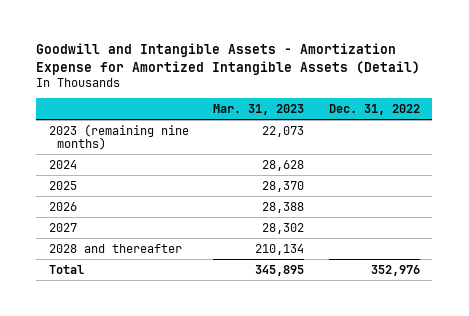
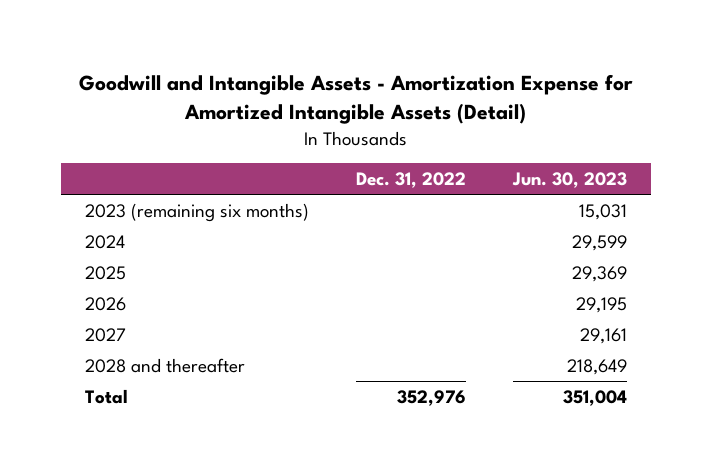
[213,103,305,115] Mar. 31, 2023 -> none
none -> [512,172,628,189] Jun. 30, 2023
[48,123,189,150] 2023 (remaining nine months) -> [84,202,309,222] 2023 (remaining six months)

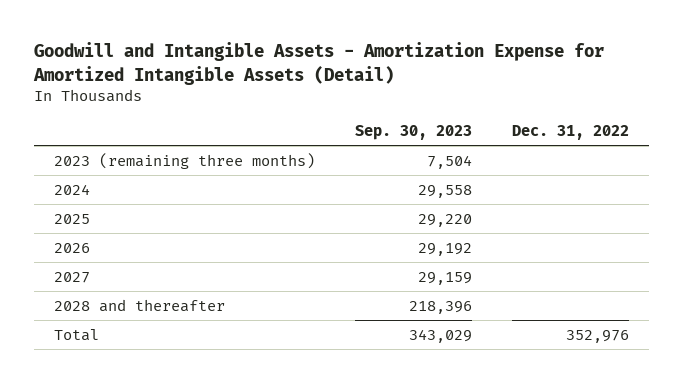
[512,172,628,189] Jun. 30, 2023 -> none
none -> [355,124,473,140] Sep. 30, 2023
[84,202,309,222] 2023 (remaining six months) -> [54,152,316,169] 2023 (remaining three months)

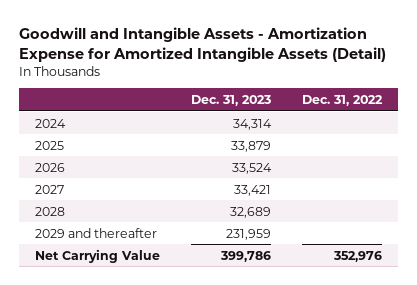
[355,124,473,140] Sep. 30, 2023 -> none
none -> [191,94,272,106] Dec. 31, 2023
[54,152,316,169] 2023 (remaining three months) -> none
none -> [35,206,66,216] 2028
[54,298,226,312] 2028 and thereafter -> [35,227,158,238] 2029 and thereafter
[54,328,100,341] Total -> [35,248,161,263] Net Carrying Value

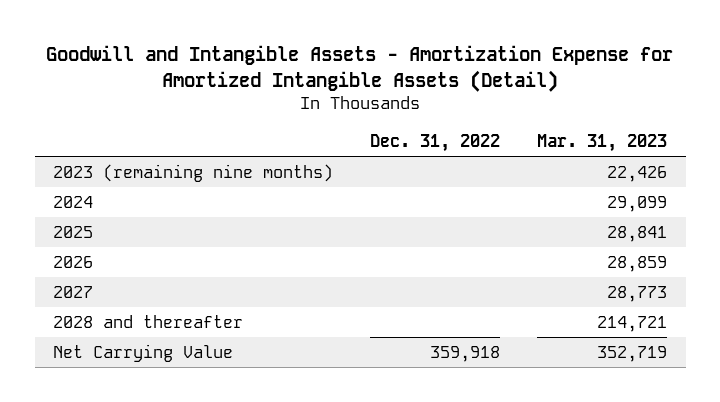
[191,94,272,106] Dec. 31, 2023 -> none
none -> [537,133,668,152] Mar. 31, 2023
none -> [53,163,334,182] 2023 (remaining nine months)
[35,206,66,216] 2028 -> none
[35,227,158,238] 2029 and thereafter -> [53,314,244,328] 2028 and thereafter
[333,250,383,262] 352,976 -> [430,345,501,362] 359,918

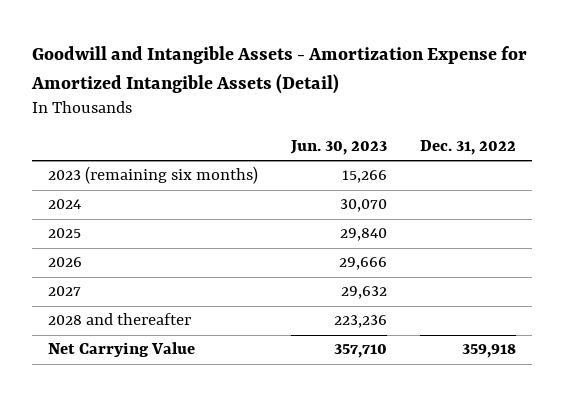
[537,133,668,152] Mar. 31, 2023 -> none
none -> [290,140,388,156] Jun. 30, 2023
[53,163,334,182] 2023 (remaining nine months) -> [48,166,259,185] 2023 (remaining six months)

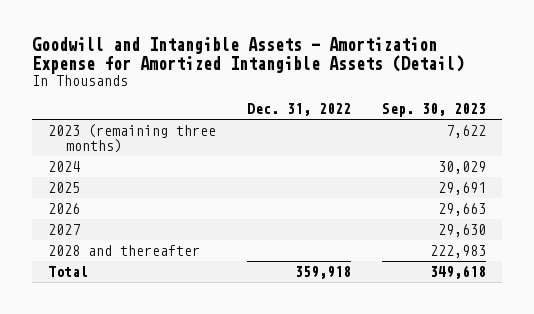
[290,140,388,156] Jun. 30, 2023 -> none
none -> [382,103,487,118] Sep. 30, 2023
[48,166,259,185] 2023 (remaining six months) -> [47,124,216,154] 2023 (remaining three months)
[48,342,196,358] Net Carrying Value -> [47,266,88,278] Total

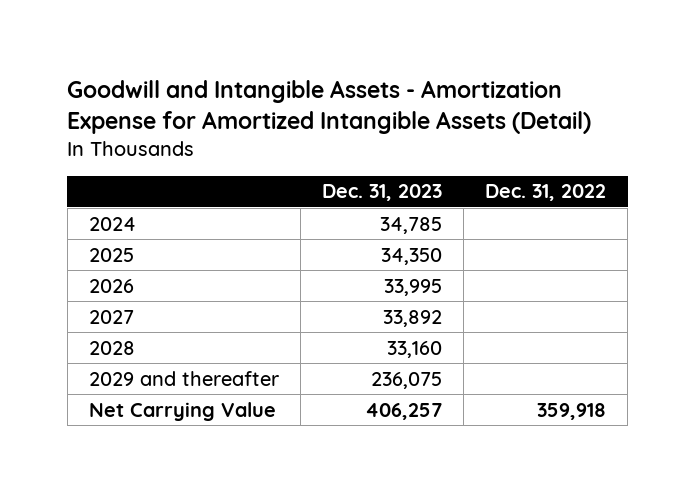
[382,103,487,118] Sep. 30, 2023 -> none
none -> [321,184,442,202] Dec. 31, 2023
[47,124,216,154] 2023 (remaining three months) -> none
none -> [88,340,135,355] 2028
[47,245,200,257] 2028 and thereafter -> [88,370,279,386] 2029 and thereafter
[47,266,88,278] Total -> [88,401,276,421] Net Carrying Value

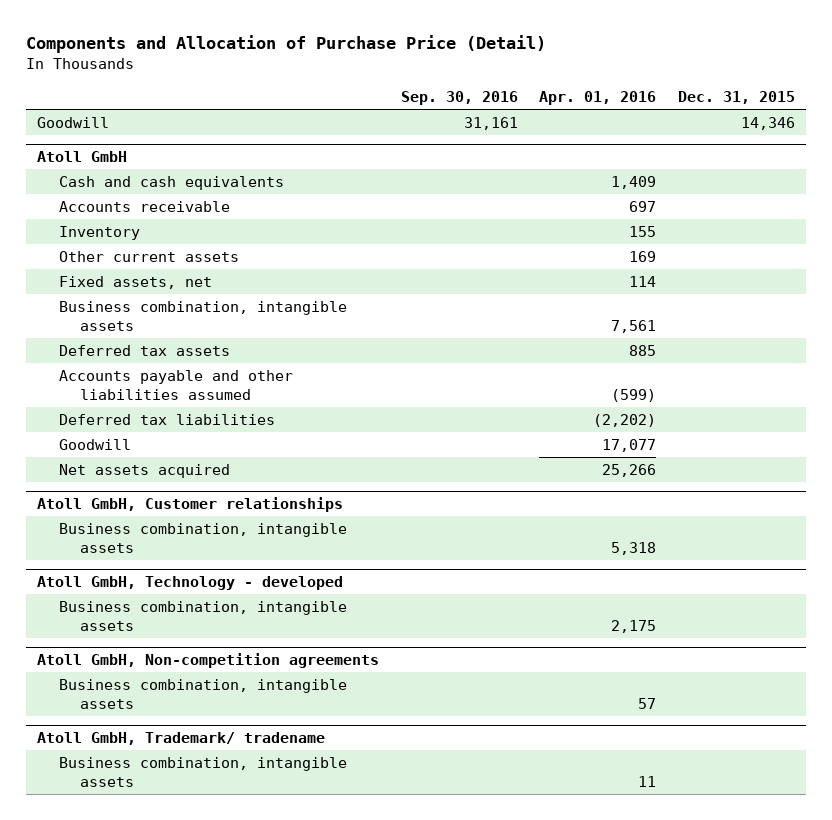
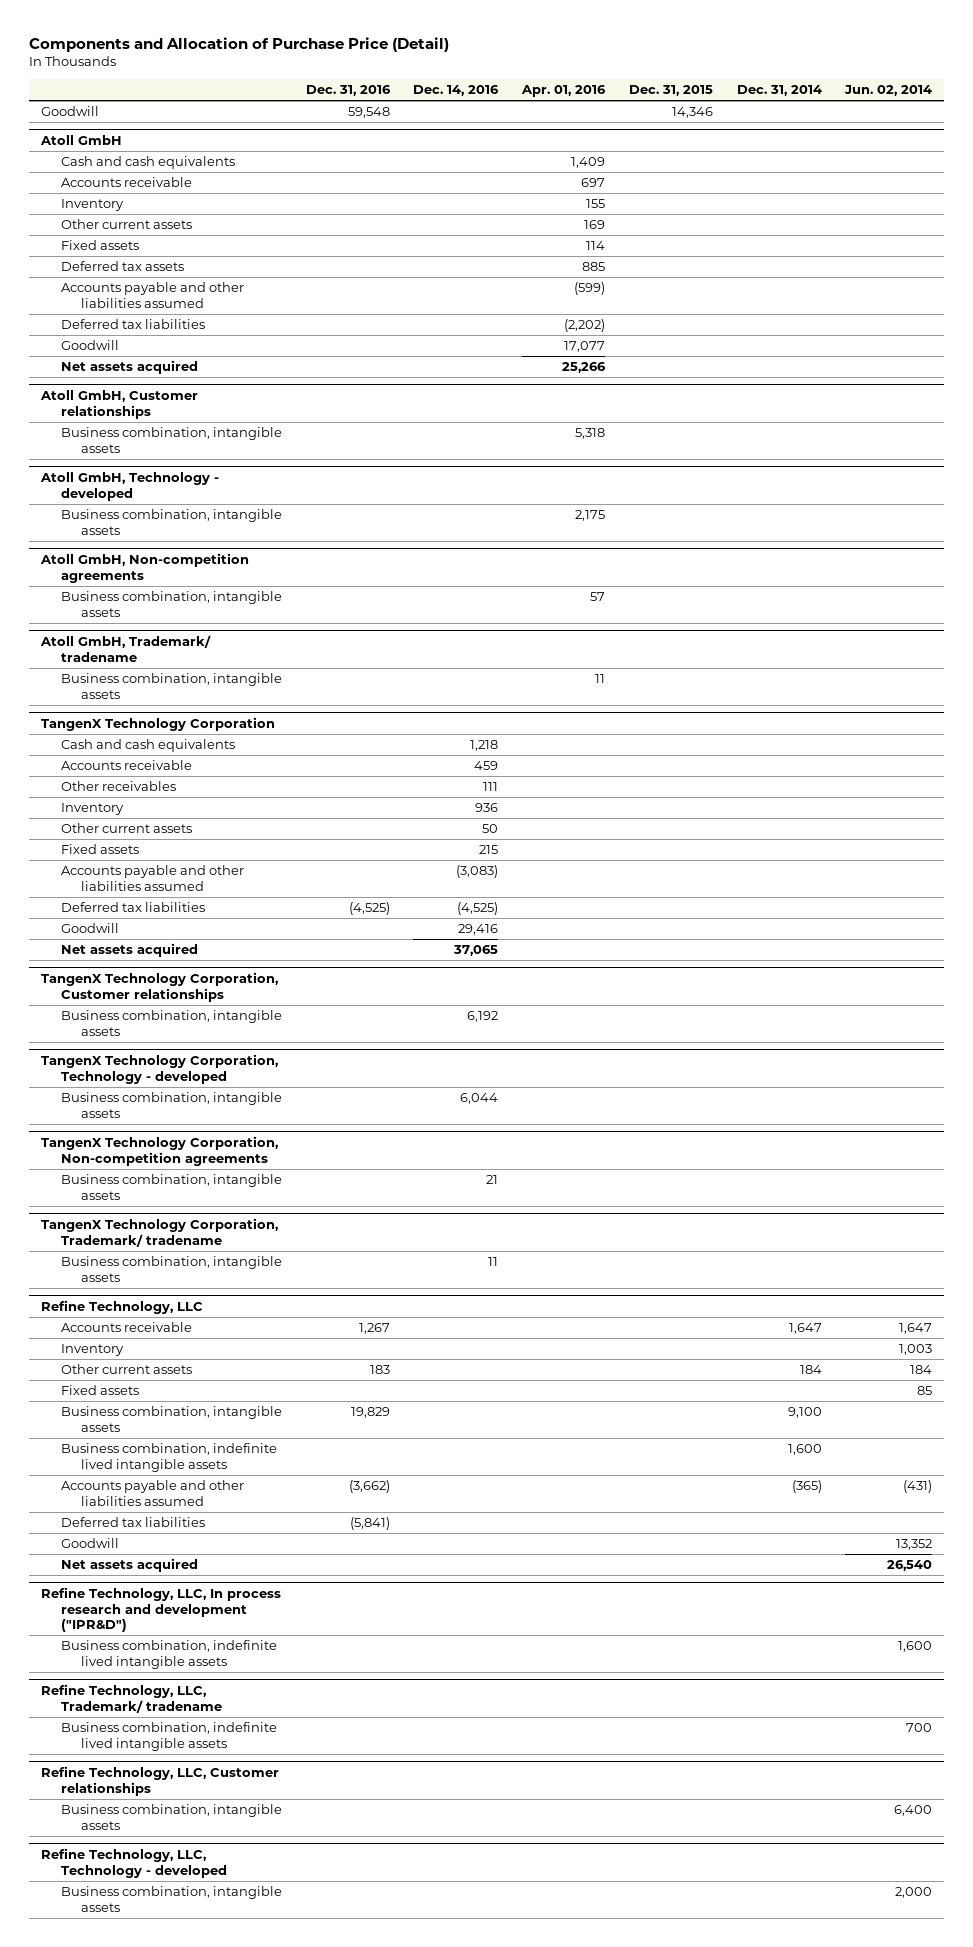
[400,90,518,105] Sep. 30, 2016 -> none
none -> [305,85,391,97] Dec. 31, 2016
none -> [413,85,500,97] Dec. 14, 2016
none -> [736,85,822,97] Dec. 31, 2014
none -> [844,85,933,97] Jun. 02, 2014
[58,300,347,331] Business combination, intangible assets -> none
[58,275,212,289] Fixed assets, net -> [60,240,139,251] Fixed assets
none -> [40,717,275,732] TangenX Technology Corporation
none -> [60,739,235,753] Cash and cash equivalents
none -> [60,760,192,771] Accounts receivable
none -> [60,781,176,792] Other receivables
none -> [60,803,124,816] Inventory
none -> [60,823,192,834] Other current assets
none -> [60,844,139,855] Fixed assets
none -> [60,865,244,891] Accounts payable and other liabilities assumed
none -> [60,902,205,913] Deferred tax liabilities
none -> [60,923,119,934] Goodwill
none -> [60,943,198,958] Net assets acquired
none -> [40,972,278,1002] TangenX Technology Corporation, Customer relationships
none -> [60,1010,282,1036] Business combination, intangible assets
none -> [40,1054,278,1084] TangenX Technology Corporation, Technology - developed
none -> [60,1092,282,1118] Business combination, intangible assets
none -> [40,1136,278,1166] TangenX Technology Corporation, Non-competition agreements
none -> [60,1174,282,1200] Business combination, intangible assets
none -> [40,1218,278,1247] TangenX Technology Corporation, Trademark/ tradename
none -> [60,1256,282,1282] Business combination, intangible assets
none -> [40,1300,203,1315] Refine Technology, LLC
none -> [60,1322,192,1333] Accounts receivable
none -> [60,1344,124,1357] Inventory
none -> [60,1364,192,1375] Other current assets
none -> [60,1385,139,1396] Fixed assets
none -> [60,1406,282,1432] Business combination, intangible assets
none -> [60,1443,277,1472] Business combination, indefinite lived intangible assets
none -> [60,1480,244,1506] Accounts payable and other liabilities assumed
none -> [60,1517,205,1528] Deferred tax liabilities
none -> [60,1538,119,1549] Goodwill
none -> [60,1558,198,1573] Net assets acquired
none -> [40,1587,281,1633] Refine Technology, LLC, In process research and development ("IPR&D")
none -> [60,1640,277,1669] Business combination, indefinite lived intangible assets
none -> [40,1684,222,1713] Refine Technology, LLC, Trademark/ tradename
none -> [60,1722,277,1751] Business combination, indefinite lived intangible assets
none -> [40,1766,279,1796] Refine Technology, LLC, Customer relationships
none -> [60,1804,282,1830] Business combination, intangible assets
none -> [40,1848,227,1878] Refine Technology, LLC, Technology - developed
none -> [60,1886,282,1912] Business combination, intangible assets

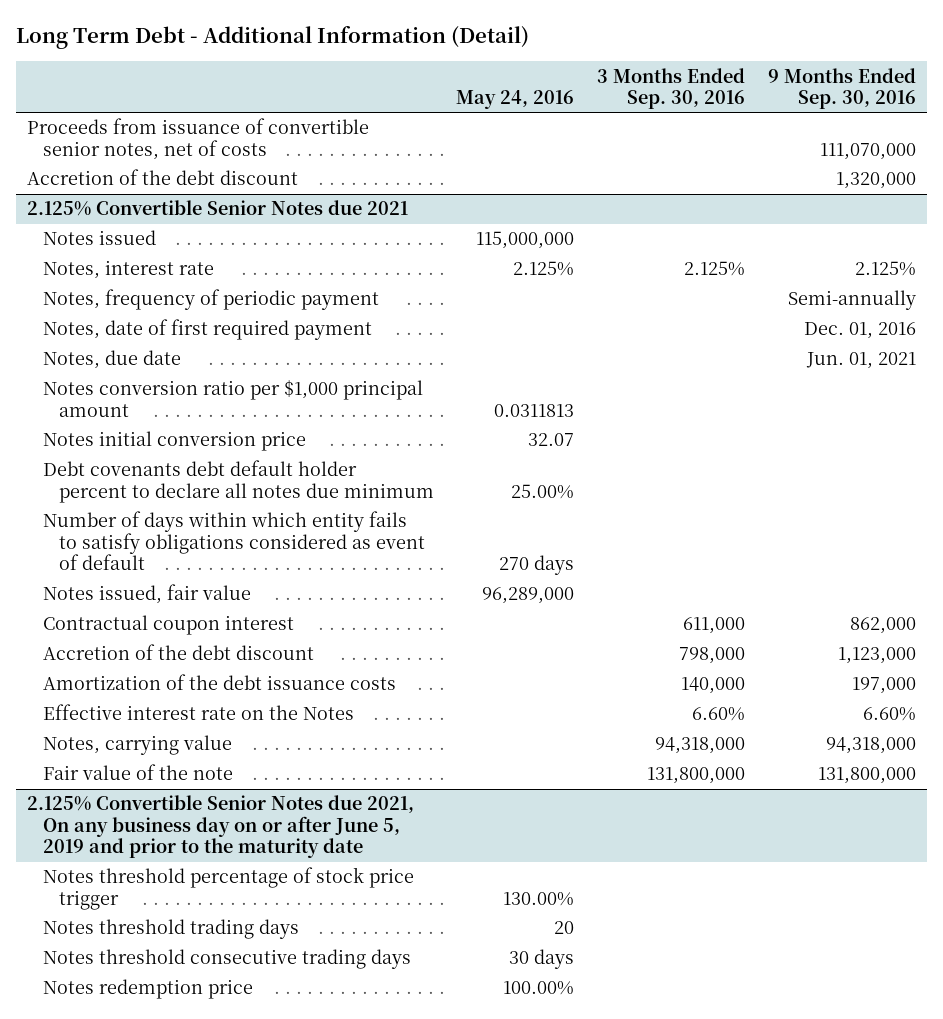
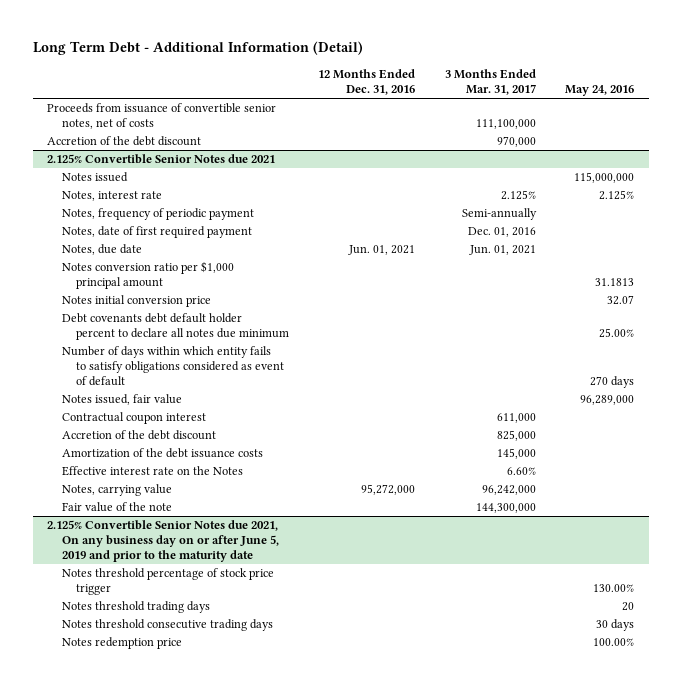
[597,67,746,110] 3 Months Ended Sep. 30, 2016 -> none
[767,67,916,110] 9 Months Ended Sep. 30, 2016 -> none
none -> [318,69,416,95] 12 Months Ended Dec. 31, 2016
none -> [444,69,536,95] 3 Months Ended Mar. 31, 2017
[494,403,575,417] 0.0311813 -> [595,277,635,286] 31.1813

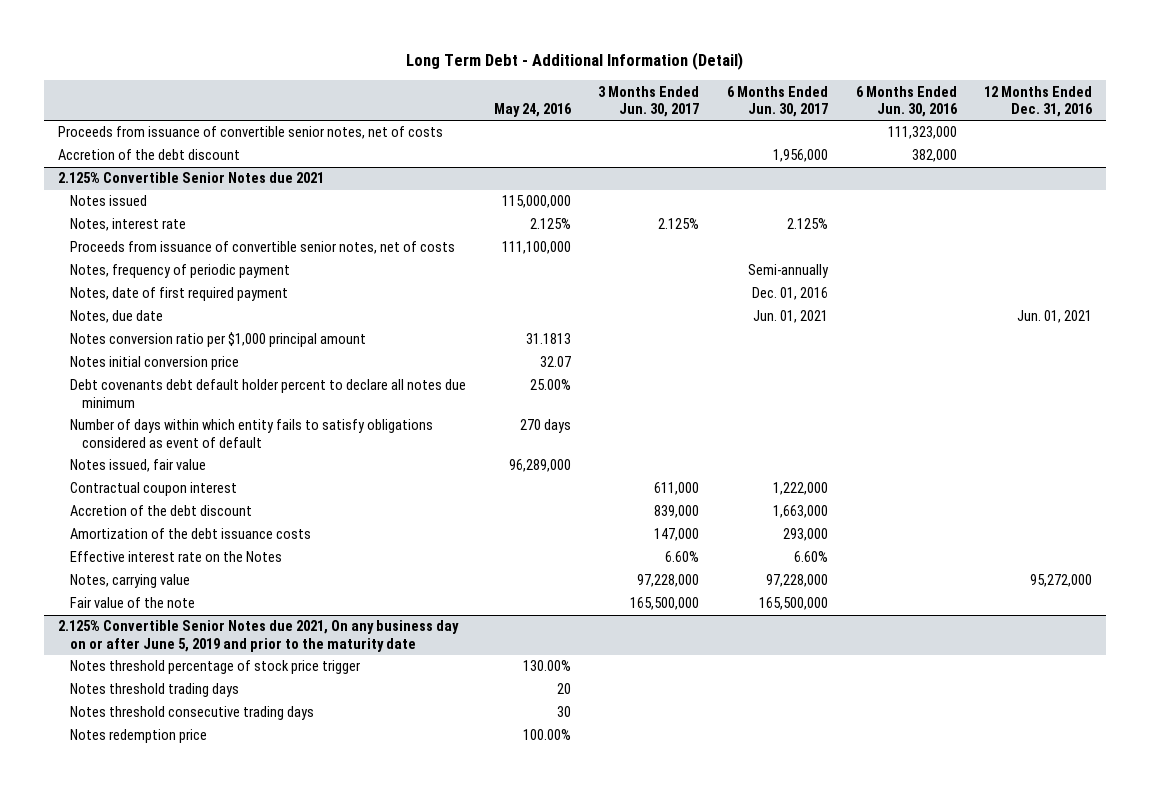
[444,69,536,95] 3 Months Ended Mar. 31, 2017 -> none
none -> [598,85,700,117] 3 Months Ended Jun. 30, 2017
none -> [726,85,828,117] 6 Months Ended Jun. 30, 2017
none -> [855,85,958,117] 6 Months Ended Jun. 30, 2016
none -> [70,241,456,255] Proceeds from issuance of convertible senior notes, net of costs
[596,619,635,632] 30 days -> [556,706,571,718] 30

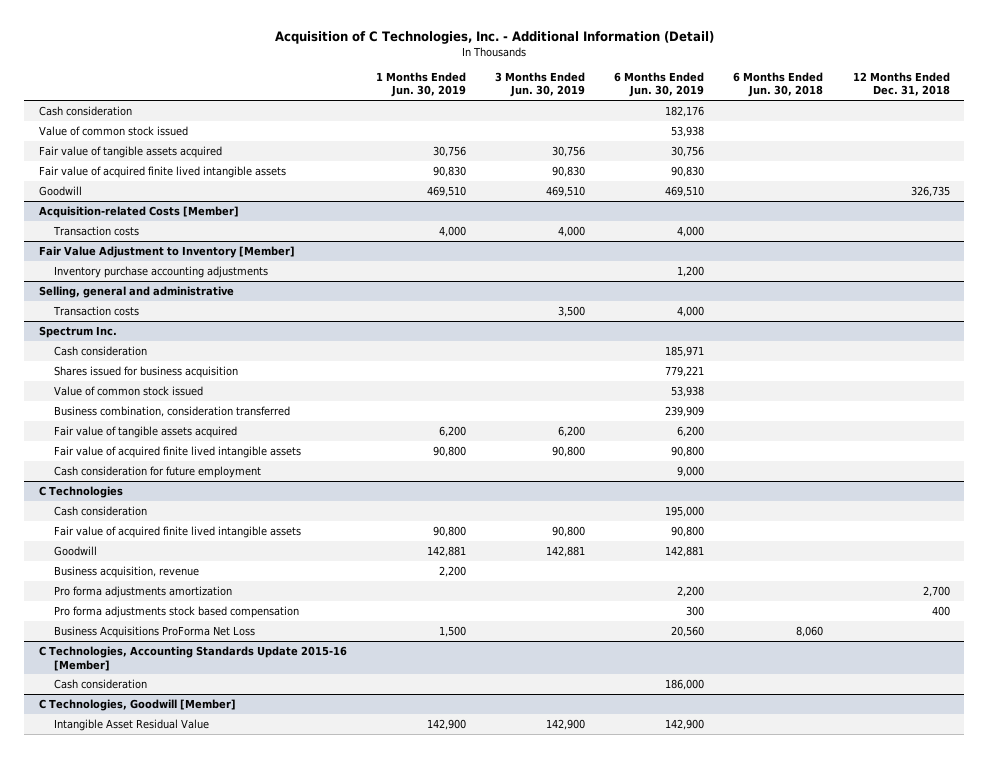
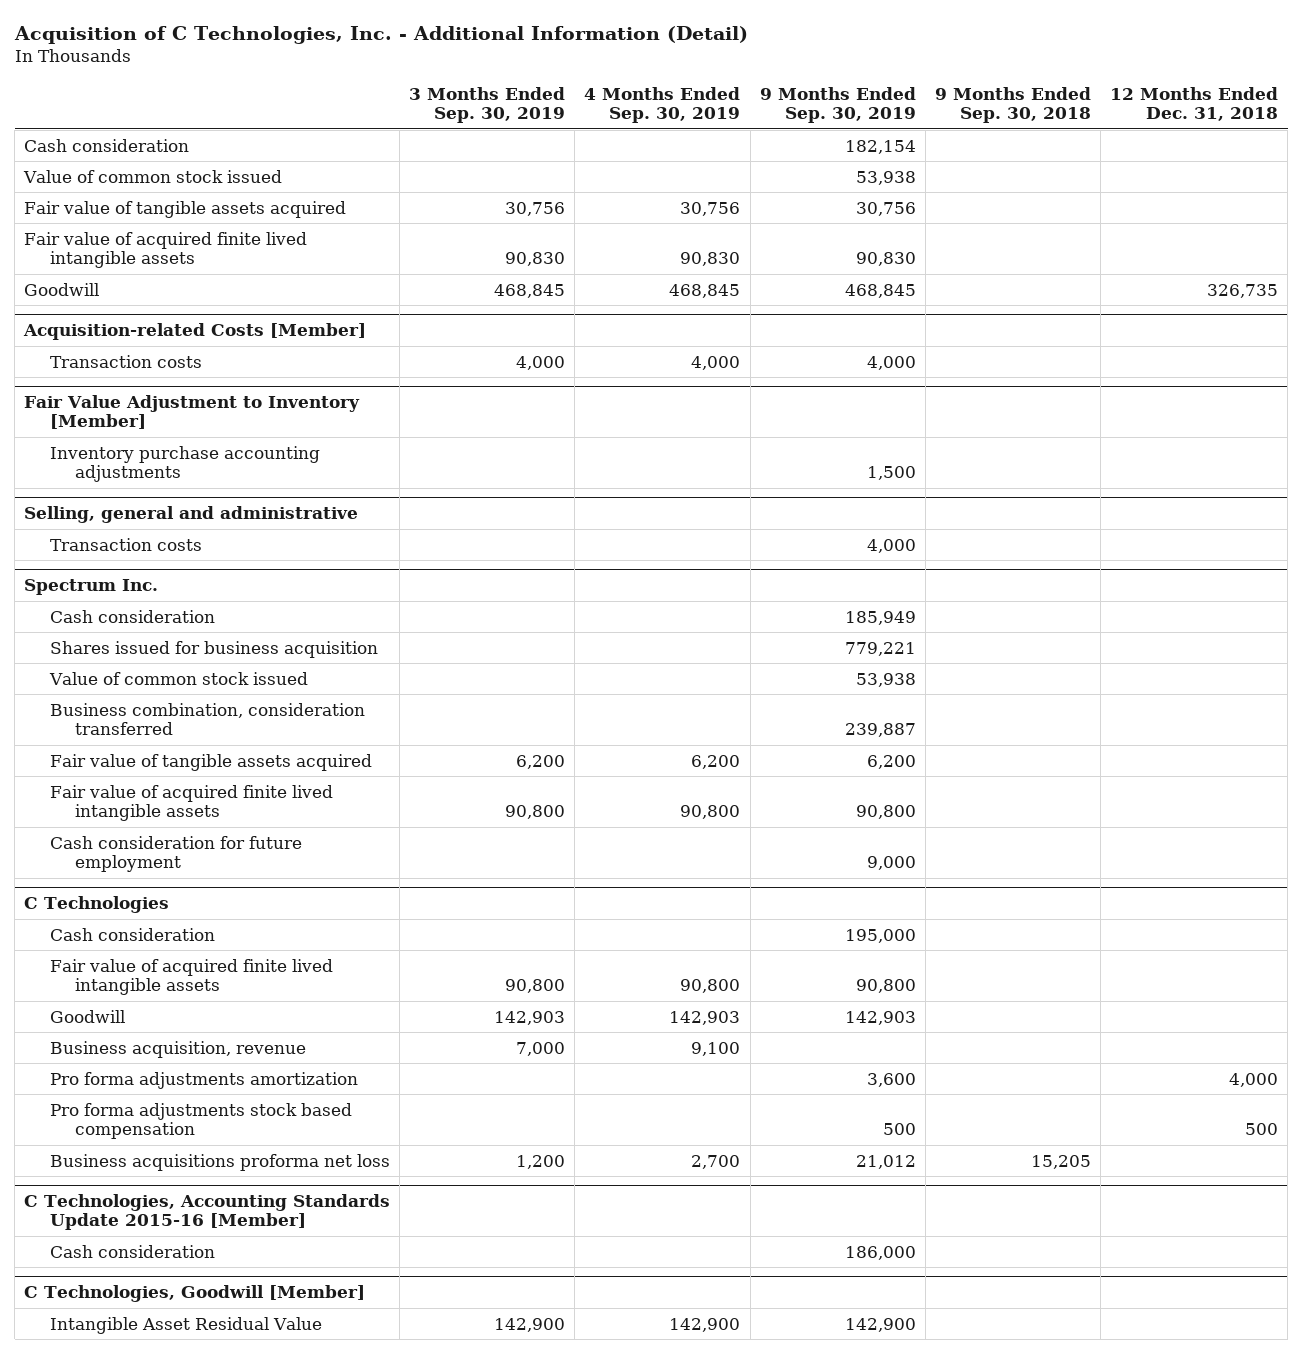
[375,71,466,98] 1 Months Ended Jun. 30, 2019 -> none
[495,71,586,98] 3 Months Ended Jun. 30, 2019 -> none
[614,71,705,98] 6 Months Ended Jun. 30, 2019 -> none
[733,71,824,98] 6 Months Ended Jun. 30, 2018 -> none
none -> [409,86,566,123] 3 Months Ended Sep. 30, 2019
none -> [584,86,741,123] 4 Months Ended Sep. 30, 2019
none -> [759,86,916,123] 9 Months Ended Sep. 30, 2019
none -> [934,86,1091,123] 9 Months Ended Sep. 30, 2018
[922,585,950,597] 2,700 -> [1228,1072,1278,1087] 4,000
[931,605,950,616] 400 -> [1244,1122,1278,1135] 500
[53,625,255,638] Business Acquisitions ProForma Net Loss -> [49,1153,390,1171] Business acquisitions proforma net loss

